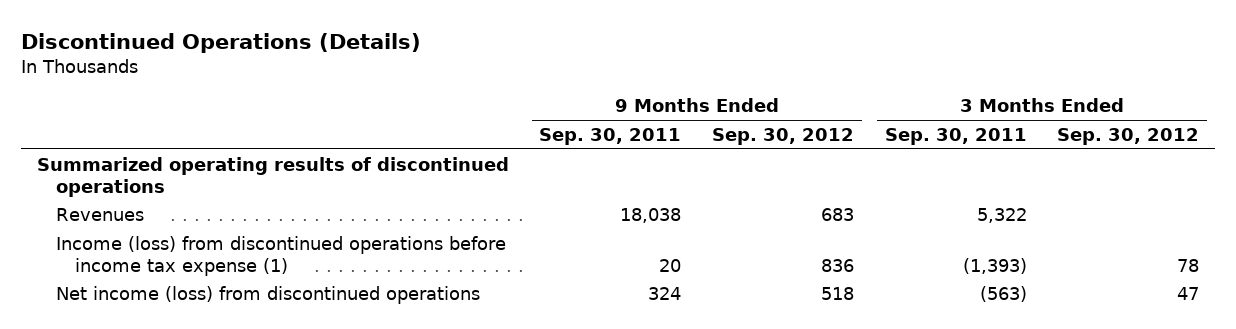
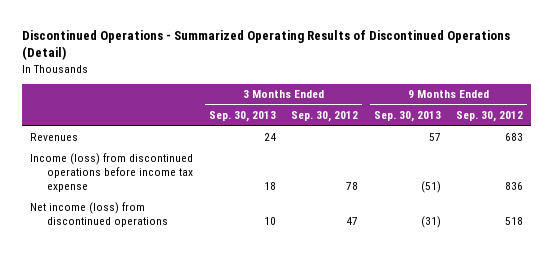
[21,33,422,54] Discontinued Operations (Details) -> [22,29,511,61] Discontinued Operations - Summarized Operating Results of Discontinued Operations (Detail)
[539,127,682,145] Sep. 30, 2011 -> none
[884,127,1027,145] Sep. 30, 2011 -> none
none -> [208,111,276,123] Sep. 30, 2013
none -> [373,111,441,123] Sep. 30, 2013
[36,156,509,197] Summarized operating results of discontinued operations -> none
[55,235,506,276] Income (loss) from discontinued operations before income tax expense (1) -> [30,153,194,193] Income (loss) from discontinued operations before income tax expense

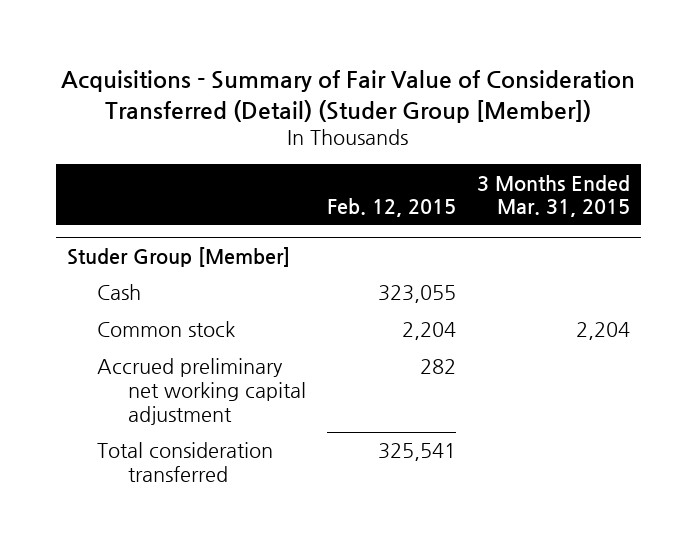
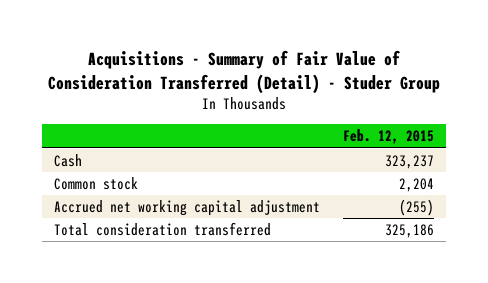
[61,69,636,123] Acquisitions - Summary of Fair Value of Consideration Transferred (Detail) (Studer Group [Member]) -> [48,50,441,94] Acquisitions - Summary of Fair Value of Consideration Transferred (Detail) - Studer Group
[477,174,631,218] 3 Months Ended Mar. 31, 2015 -> none
[66,247,290,268] Studer Group [Member] -> none
[378,285,457,304] 323,055 -> [385,154,435,169] 323,237
[97,358,306,425] Accrued preliminary net working capital adjustment -> [53,199,320,216] Accrued net working capital adjustment
[420,359,457,375] 282 -> [399,198,435,216] (255)
[378,443,457,462] 325,541 -> [385,223,435,238] 325,186

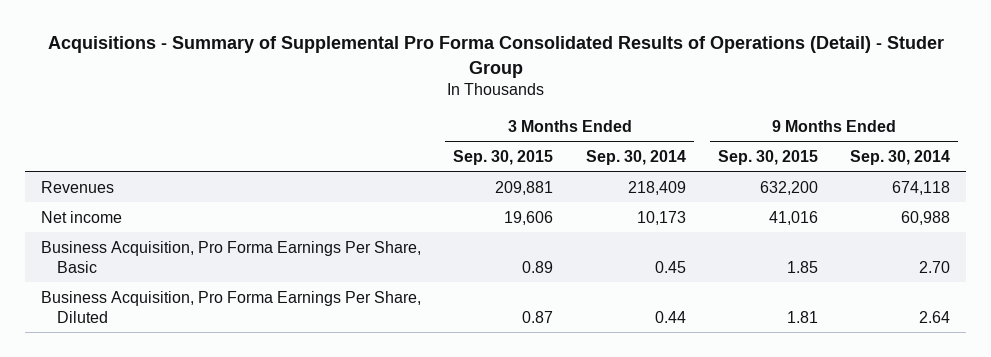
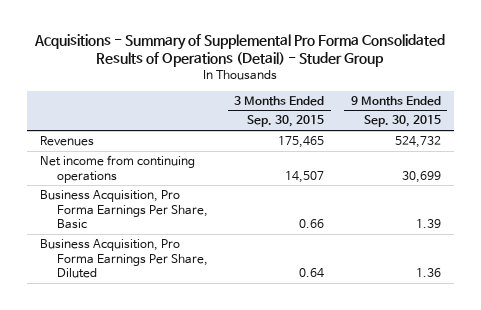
[585,149,686,165] Sep. 30, 2014 -> none
[850,149,951,165] Sep. 30, 2014 -> none
[495,180,554,195] 209,881 -> [278,136,325,149] 175,465
[759,180,818,195] 632,200 -> [394,136,441,149] 524,732
[41,210,123,223] Net income -> [39,155,195,183] Net income from continuing operations
[504,210,554,225] 19,606 -> [285,170,325,183] 14,507
[768,210,818,225] 41,016 -> [401,170,441,183] 30,699
[522,260,554,273] 0.89 -> [299,219,325,229] 0.66
[786,260,818,273] 1.85 -> [415,219,441,229] 1.39
[522,310,554,323] 0.87 -> [299,268,325,279] 0.64
[786,310,818,323] 1.81 -> [415,268,441,278] 1.36

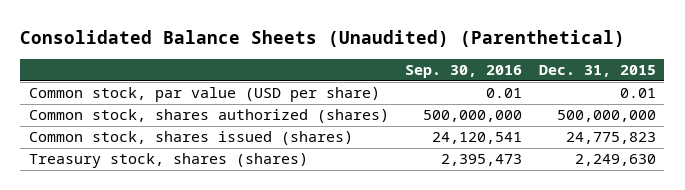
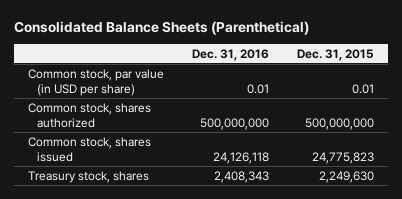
[20,29,626,47] Consolidated Balance Sheets (Unaudited) (Parenthetical) -> [13,21,309,36] Consolidated Balance Sheets (Parenthetical)
[405,65,523,79] Sep. 30, 2016 -> none
none -> [191,48,269,61] Dec. 31, 2016
[28,87,380,103] Common stock, par value (USD per share) -> [27,68,164,96] Common stock, par value (in USD per share)
[28,109,389,124] Common stock, shares authorized (shares) -> [27,102,151,128] Common stock, shares authorized
[28,131,353,146] Common stock, shares issued (shares) -> [27,136,151,162] Common stock, shares issued
[28,153,308,169] Treasury stock, shares (shares) -> [27,170,149,183] Treasury stock, shares

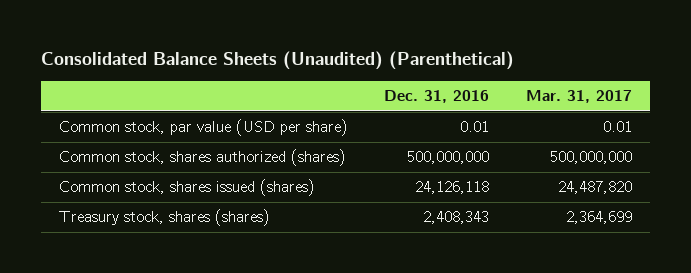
[13,21,309,36] Consolidated Balance Sheets (Parenthetical) -> [41,51,515,71] Consolidated Balance Sheets (Unaudited) (Parenthetical)
[297,48,375,61] Dec. 31, 2015 -> none
none -> [525,89,632,103] Mar. 31, 2017
[27,68,164,96] Common stock, par value (in USD per share) -> [59,119,349,137] Common stock, par value (USD per share)
[27,102,151,128] Common stock, shares authorized -> [59,149,347,167] Common stock, shares authorized (shares)
[27,136,151,162] Common stock, shares issued -> [59,179,316,197] Common stock, shares issued (shares)
[27,170,149,183] Treasury stock, shares -> [59,209,271,227] Treasury stock, shares (shares)

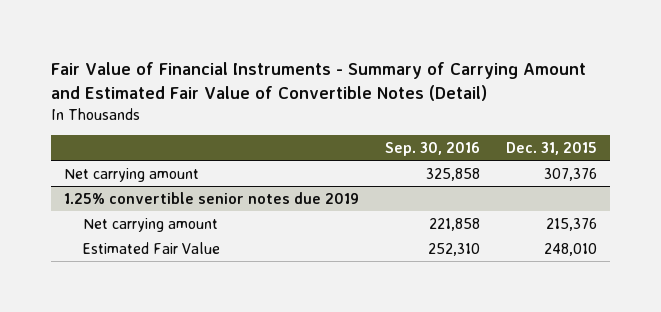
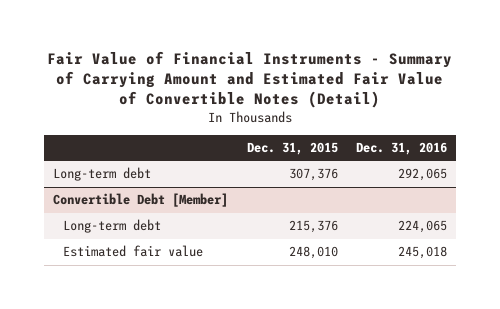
[385,142,481,157] Sep. 30, 2016 -> none
none -> [355,141,447,155] Dec. 31, 2016
[64,167,200,182] Net carrying amount -> [53,167,152,182] Long-term debt
[64,191,360,204] 1.25% convertible senior notes due 2019 -> [53,193,229,208] Convertible Debt [Member]
[83,217,219,232] Net carrying amount -> [62,219,161,234] Long-term debt
[83,241,221,254] Estimated Fair Value -> [62,245,203,258] Estimated fair value

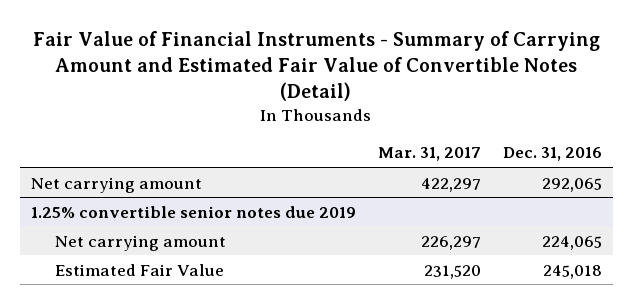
[246,141,338,155] Dec. 31, 2015 -> none
none -> [377,147,481,162] Mar. 31, 2017
[53,167,152,182] Long-term debt -> [30,176,202,193] Net carrying amount
[53,193,229,208] Convertible Debt [Member] -> [30,205,356,218] 1.25% convertible senior notes due 2019
[62,219,161,234] Long-term debt -> [54,234,226,251] Net carrying amount
[62,245,203,258] Estimated fair value -> [54,263,224,276] Estimated Fair Value

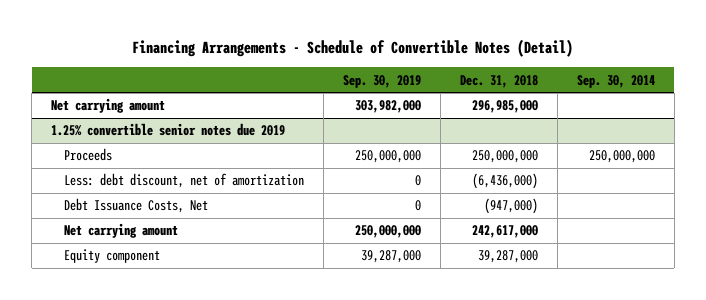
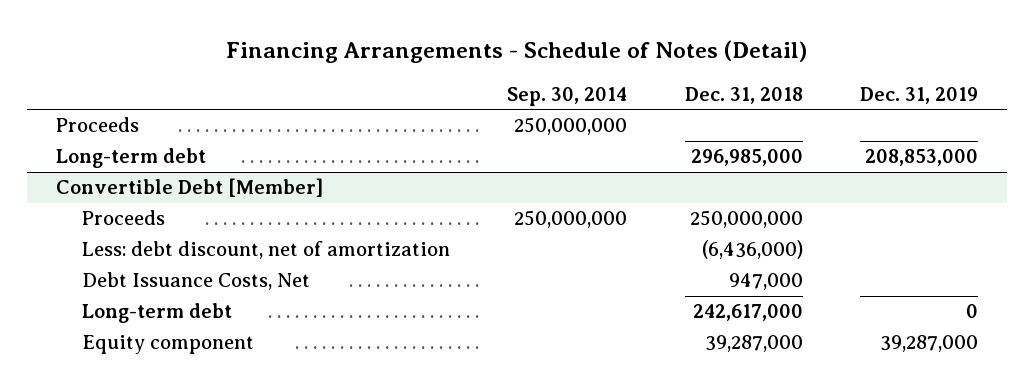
[131,39,573,58] Financing Arrangements - Schedule of Convertible Notes (Detail) -> [226,40,808,64] Financing Arrangements - Schedule of Notes (Detail)
[342,74,421,88] Sep. 30, 2019 -> none
none -> [860,86,979,104] Dec. 31, 2019
none -> [55,117,139,133] Proceeds
[51,98,166,114] Net carrying amount -> [55,148,206,169] Long-term debt
[51,123,286,137] 1.25% convertible senior notes due 2019 -> [55,178,323,198] Convertible Debt [Member]
[483,198,538,215] (947,000) -> [728,273,803,291] 947,000
[63,223,178,239] Net carrying amount -> [81,303,232,324] Long-term debt

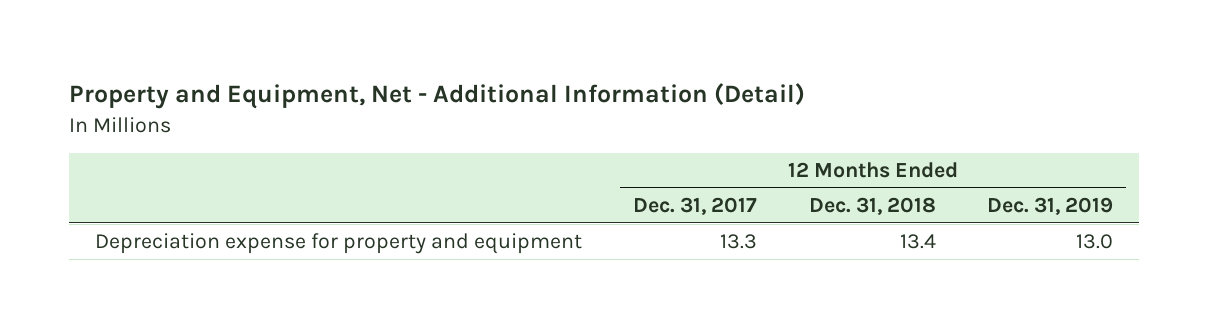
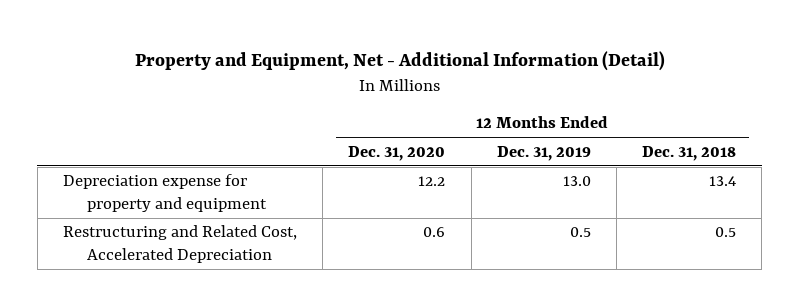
[633,197,758,216] Dec. 31, 2017 -> none
none -> [348,145,446,161] Dec. 31, 2020
none -> [63,225,298,264] Restructuring and Related Cost, Accelerated Depreciation

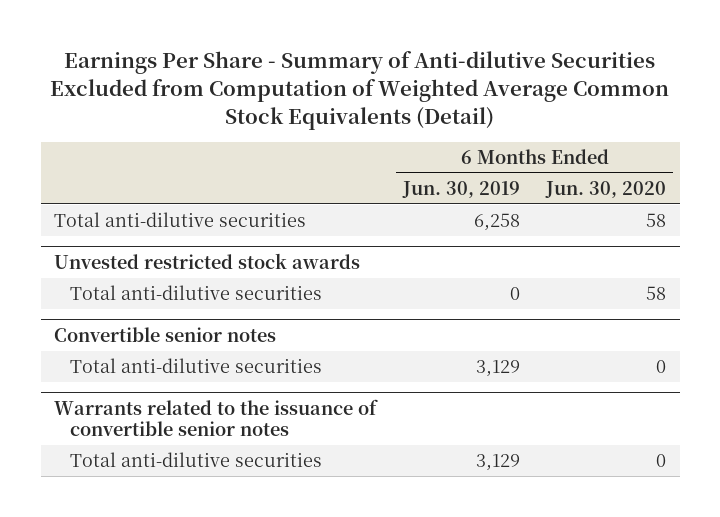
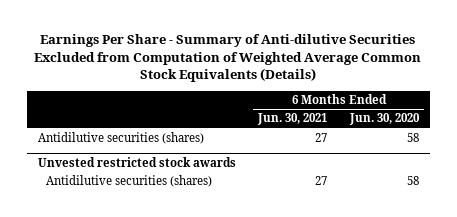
[50,51,670,130] Earnings Per Share - Summary of Anti-dilutive Securities Excluded from Computation of Weighted Average Common Stock Equivalents (Detail) -> [34,34,422,83] Earnings Per Share - Summary of Anti-dilutive Securities Excluded from Computation of Weighted Average Common Stock Equivalents (Details)
[401,180,520,198] Jun. 30, 2019 -> none
none -> [257,113,328,126] Jun. 30, 2021
[54,212,307,228] Total anti-dilutive securities -> [38,132,205,145] Antidilutive securities (shares)
[54,326,277,342] Convertible senior notes -> none
[70,358,323,374] Total anti-dilutive securities -> none
[54,398,379,437] Warrants related to the issuance of convertible senior notes -> none
[70,452,323,468] Total anti-dilutive securities -> none
[70,285,323,301] Total anti-dilutive securities -> [46,175,213,188] Antidilutive securities (shares)

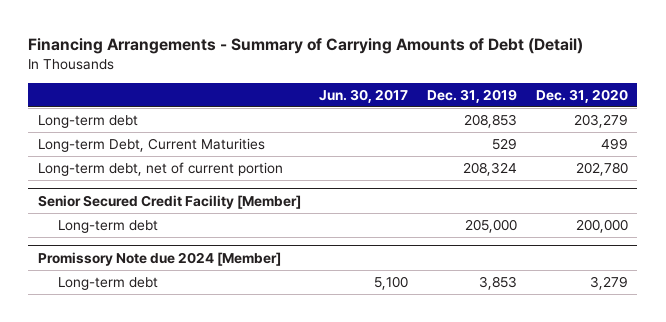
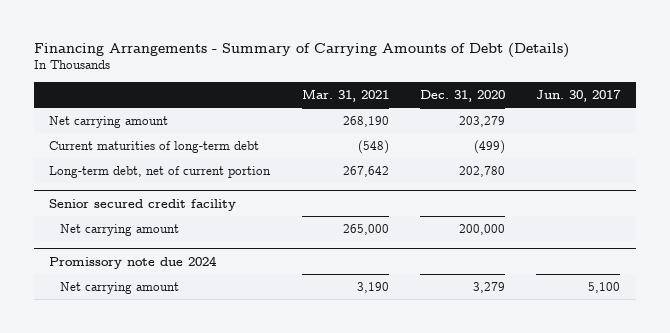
[28,37,584,54] Financing Arrangements - Summary of Carrying Amounts of Debt (Detail) -> [33,42,569,58] Financing Arrangements - Summary of Carrying Amounts of Debt (Details)
[427,88,518,103] Dec. 31, 2019 -> none
none -> [301,88,389,102] Mar. 31, 2021
[37,115,138,129] Long-term debt -> [49,115,169,128] Net carrying amount
[37,138,265,153] Long-term Debt, Current Maturities -> [49,140,260,153] Current maturities of long-term debt
[601,138,629,151] 499 -> [473,139,505,154] (499)
[37,194,301,209] Senior Secured Credit Facility [Member] -> [49,198,237,211] Senior secured credit facility
[57,220,158,234] Long-term debt -> [60,223,180,236] Net carrying amount
[37,251,281,266] Promissory Note due 2024 [Member] -> [49,255,218,269] Promissory note due 2024
[57,277,158,291] Long-term debt -> [60,281,180,294] Net carrying amount

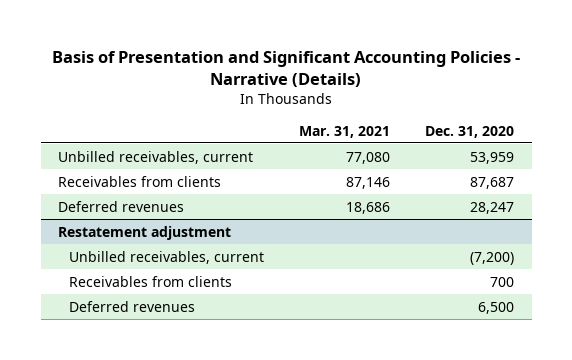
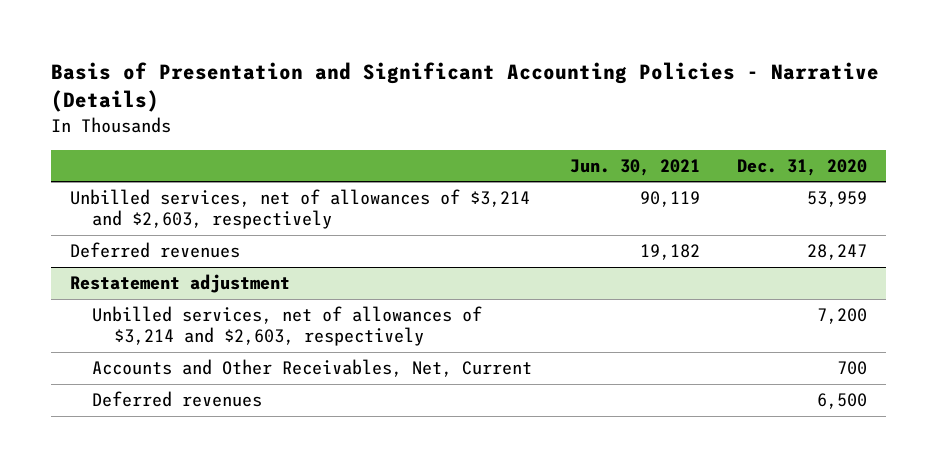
[299,125,391,138] Mar. 31, 2021 -> none
none -> [569,158,700,176] Jun. 30, 2021
[58,175,222,187] Receivables from clients -> none
[58,150,254,164] Unbilled receivables, current -> [70,189,531,230] Unbilled services, net of allowances of $3,214 and $2,603, respectively
[69,250,265,264] Unbilled receivables, current -> none
[69,275,233,287] Receivables from clients -> none
none -> [92,306,483,347] Unbilled services, net of allowances of $3,214 and $2,603, respectively
none -> [92,359,533,378] Accounts and Other Receivables, Net, Current

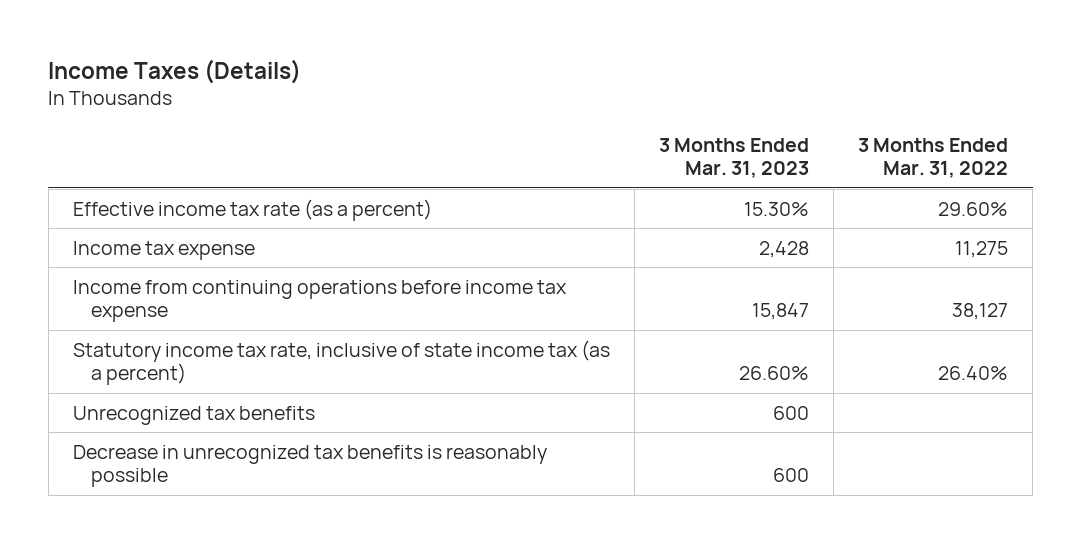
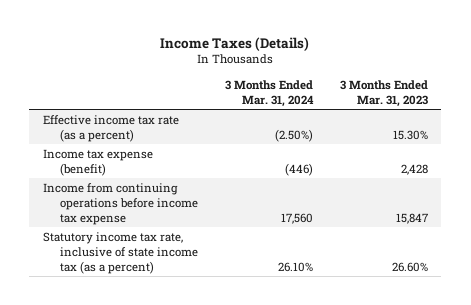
[858,137,1009,179] 3 Months Ended Mar. 31, 2022 -> none
none -> [224,79,314,107] 3 Months Ended Mar. 31, 2024
[72,240,255,260] Income tax expense -> [42,148,153,176] Income tax expense (benefit)
[72,405,315,425] Unrecognized tax benefits -> none
[72,444,547,488] Decrease in unrecognized tax benefits is reasonably possible -> none

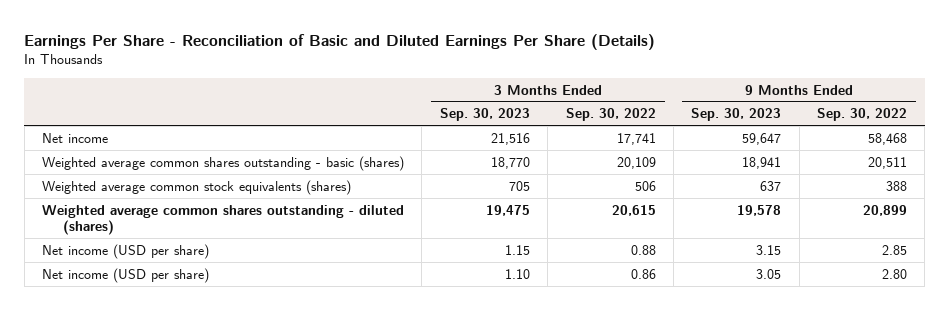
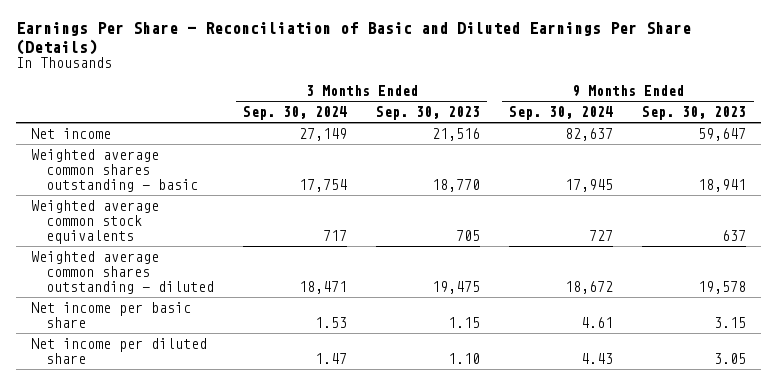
[565,108,656,122] Sep. 30, 2022 -> none
[817,108,908,122] Sep. 30, 2022 -> none
none -> [243,106,348,121] Sep. 30, 2024
none -> [509,106,614,121] Sep. 30, 2024
[42,155,405,171] Weighted average common shares outstanding - basic (shares) -> [30,148,199,192] Weighted average common shares outstanding - basic
[42,179,352,195] Weighted average common stock equivalents (shares) -> [30,199,159,244] Weighted average common stock equivalents
[42,204,405,235] Weighted average common shares outstanding - diluted (shares) -> [30,250,215,294] Weighted average common shares outstanding - diluted
[42,243,210,259] Net income (USD per share) -> [30,301,191,328] Net income per basic share
[42,267,210,283] Net income (USD per share) -> [30,337,207,364] Net income per diluted share

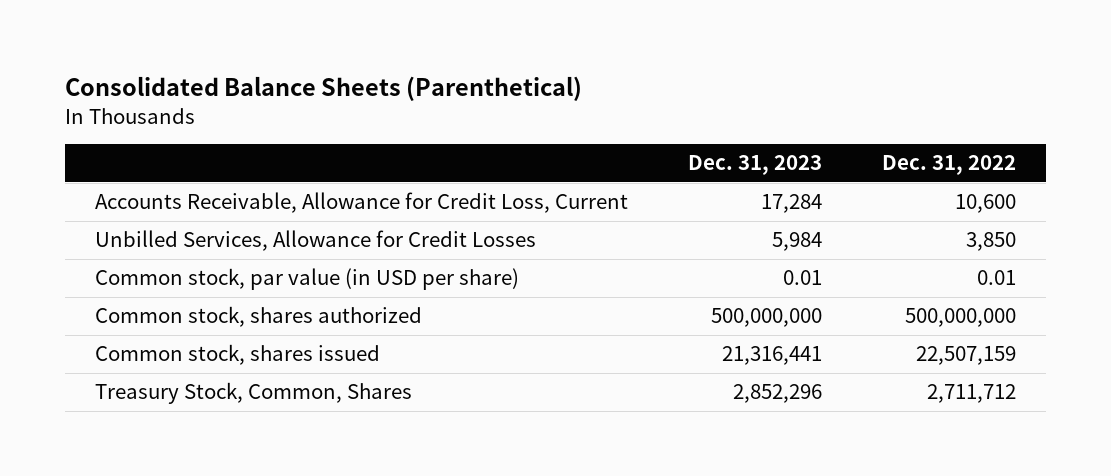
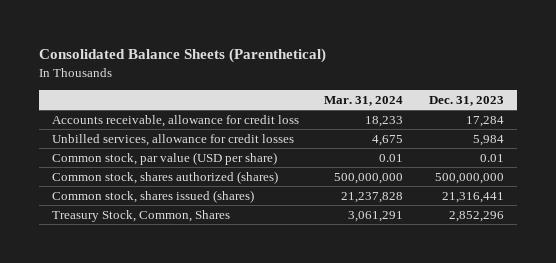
[881,155,1016,176] Dec. 31, 2022 -> none
none -> [324,95,404,106] Mar. 31, 2024
[94,192,628,214] Accounts Receivable, Allowance for Credit Loss, Current -> [51,114,299,127] Accounts receivable, allowance for credit loss
[94,230,536,252] Unbilled Services, Allowance for Credit Losses -> [51,133,294,146] Unbilled services, allowance for credit losses
[94,268,519,291] Common stock, par value (in USD per share) -> [51,151,277,165] Common stock, par value (USD per share)
[94,306,422,328] Common stock, shares authorized -> [51,170,278,184] Common stock, shares authorized (shares)
[94,344,380,366] Common stock, shares issued -> [51,189,254,203] Common stock, shares issued (shares)

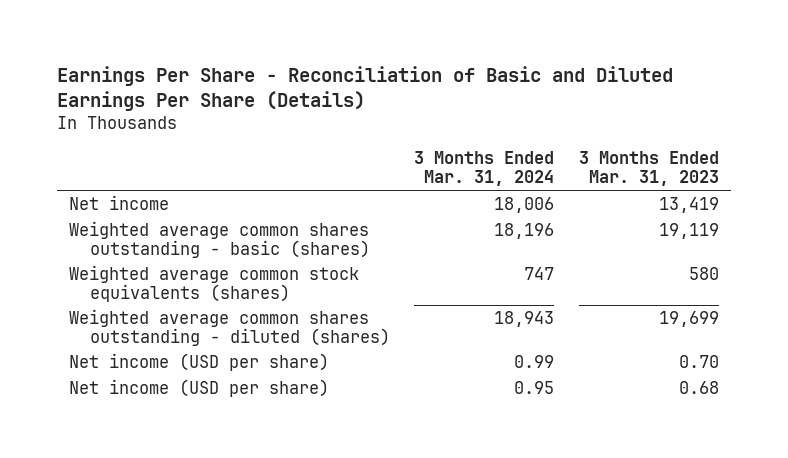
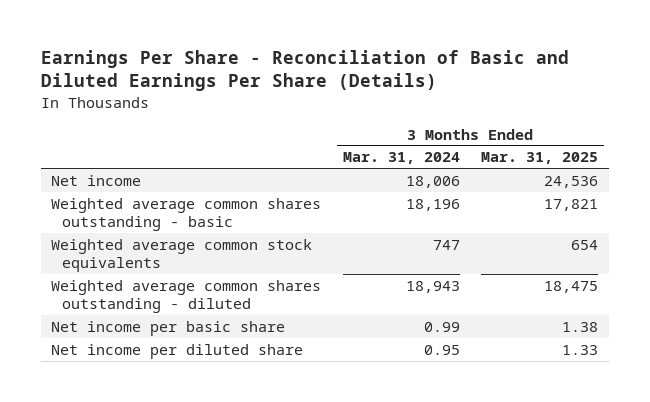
[578,151,719,187] 3 Months Ended Mar. 31, 2023 -> none
none -> [481,152,599,165] Mar. 31, 2025
[68,220,370,258] Weighted average common shares outstanding - basic (shares) -> [51,197,322,232] Weighted average common shares outstanding - basic
[68,264,359,302] Weighted average common stock equivalents (shares) -> [51,238,313,273] Weighted average common stock equivalents
[68,308,390,346] Weighted average common shares outstanding - diluted (shares) -> [51,279,322,314] Weighted average common shares outstanding - diluted
[68,352,329,371] Net income (USD per share) -> [51,320,286,336] Net income per basic share
[68,378,329,397] Net income (USD per share) -> [51,343,304,359] Net income per diluted share

